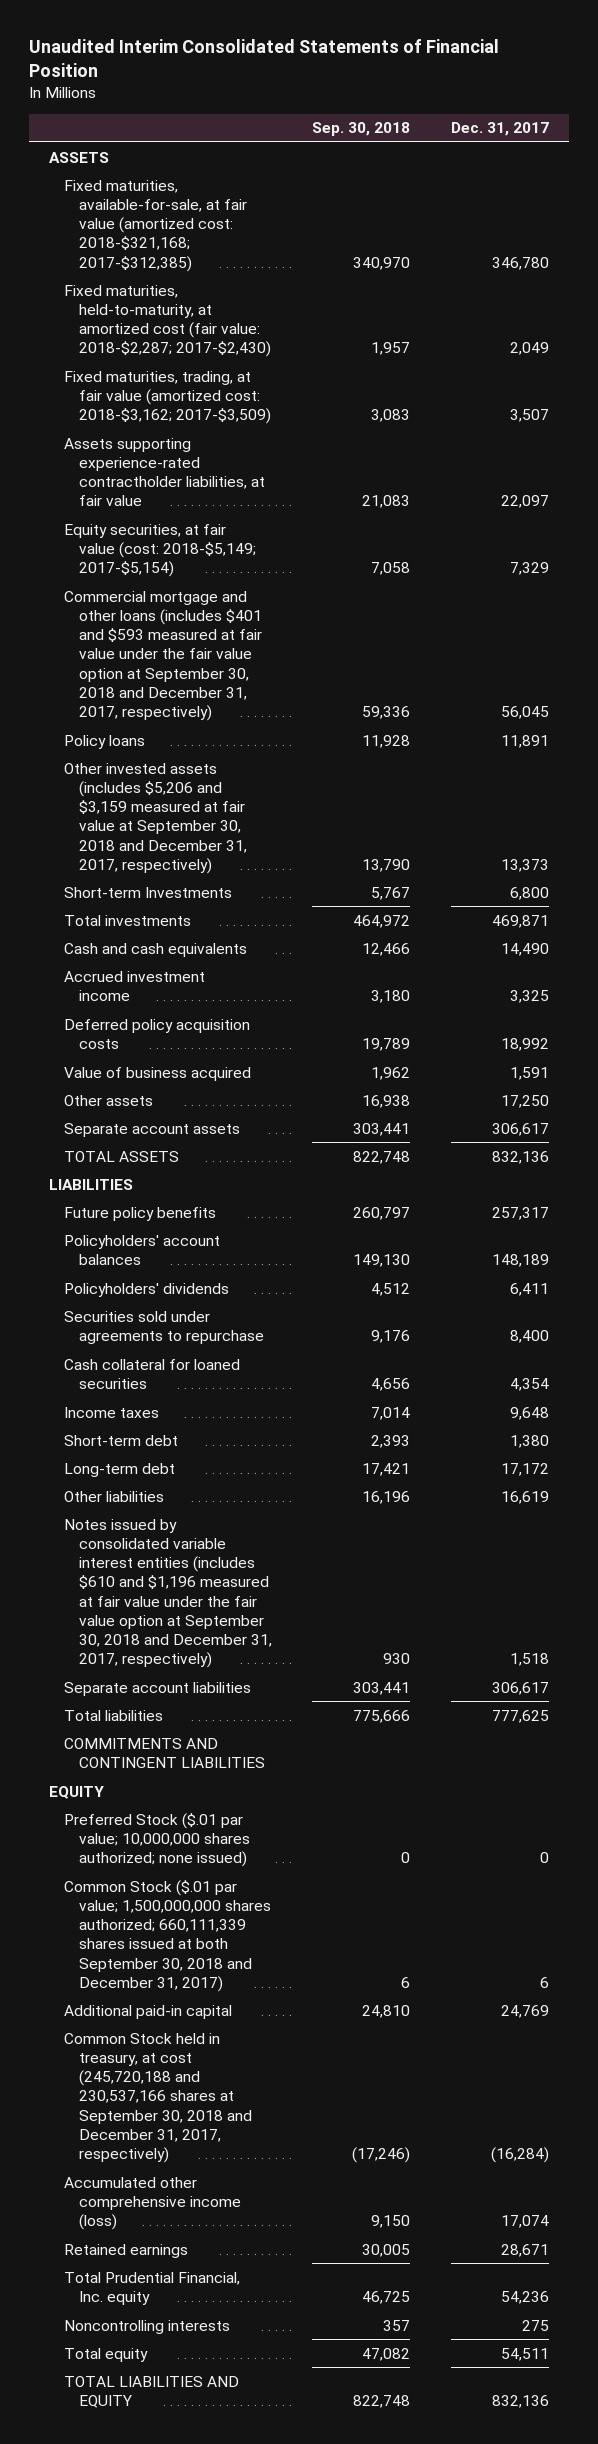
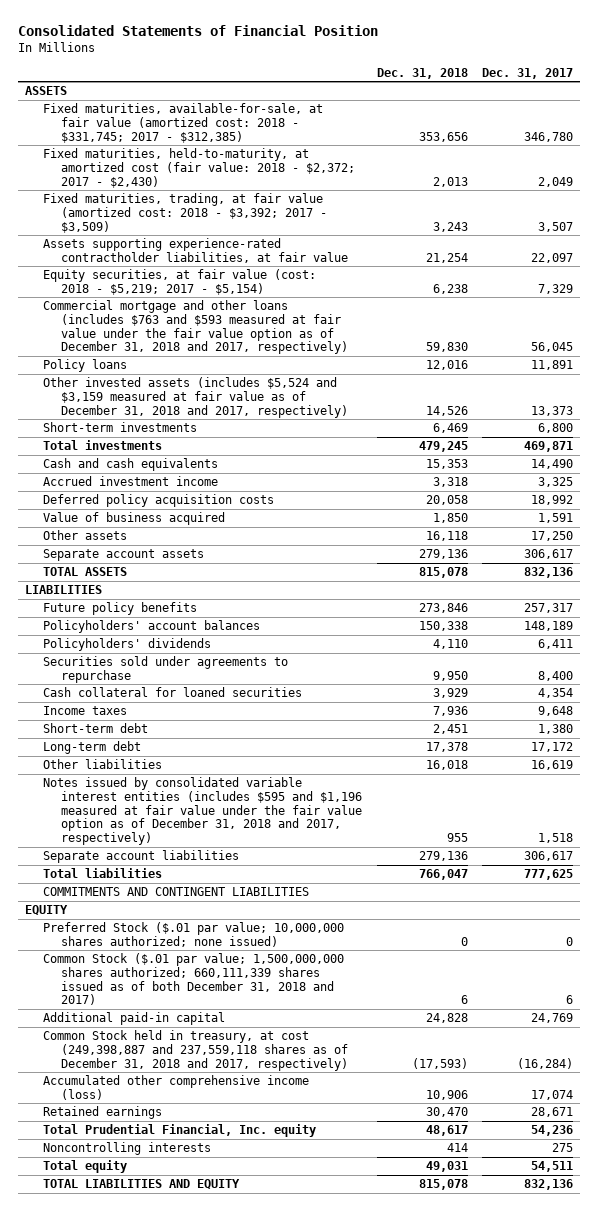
[29,39,500,78] Unaudited Interim Consolidated Statements of Financial Position -> [18,25,379,37] Consolidated Statements of Financial Position
[312,122,411,137] Sep. 30, 2018 -> none
none -> [376,67,468,79] Dec. 31, 2018
[64,179,247,272] Fixed maturities, available-for-sale, at fair value (amortized cost: 2018-$321,168; 2017-$312,385) -> [43,103,324,143] Fixed maturities, available-for-sale, at fair value (amortized cost: 2018 - $331,745; 2017 - $312,385)
[64,284,271,358] Fixed maturities, held-to-maturity, at amortized cost (fair value: 2018-$2,287; 2017-$2,430) -> [43,148,356,188] Fixed maturities, held-to-maturity, at amortized cost (fair value: 2018 - $2,372; 2017 - $2,430)
[64,370,271,425] Fixed maturities, trading, at fair value (amortized cost: 2018-$3,162; 2017-$3,509) -> [43,193,328,233] Fixed maturities, trading, at fair value (amortized cost: 2018 - $3,392; 2017 - $3,509)
[64,523,256,578] Equity securities, at fair value (cost: 2018-$5,149; 2017-$5,154) -> [43,269,317,295] Equity securities, at fair value (cost: 2018 - $5,219; 2017 - $5,154)
[64,590,262,721] Commercial mortgage and other loans (includes $401 and $593 measured at fair value under the fair value option at September 30, 2018 and December 31, 2017, respectively) -> [43,300,349,355] Commercial mortgage and other loans (includes $763 and $593 measured at fair value under the fair value option as of December 31, 2018 and 2017, respectively)
[64,762,247,874] Other invested assets (includes $5,206 and $3,159 measured at fair value at September 30, 2018 and December 31, 2017, respectively) -> [43,377,349,418] Other invested assets (includes $5,524 and $3,159 measured at fair value as of December 31, 2018 and 2017, respectively)
[64,886,233,898] Short-term Investments -> [43,422,198,433] Short-term investments
[64,1518,272,1669] Notes issued by consolidated variable interest entities (includes $610 and $1,196 measured at fair value under the fair value option at September 30, 2018 and December 31, 2017, respectively) -> [43,777,363,846] Notes issued by consolidated variable interest entities (includes $595 and $1,196 measured at fair value under the fair value option as of December 31, 2018 and 2017, respectively)
[64,1879,271,1992] Common Stock ($.01 par value; 1,500,000,000 shares authorized; 660,111,339 shares issued at both September 30, 2018 and December 31, 2017) -> [43,953,345,1006] Common Stock ($.01 par value; 1,500,000,000 shares authorized; 660,111,339 shares issued as of both December 31, 2018 and 2017)
[64,2032,252,2163] Common Stock held in treasury, at cost (245,720,188 and 230,537,166 shares at September 30, 2018 and December 31, 2017, respectively) -> [43,1030,349,1071] Common Stock held in treasury, at cost (249,398,887 and 237,559,118 shares as of December 31, 2018 and 2017, respectively)

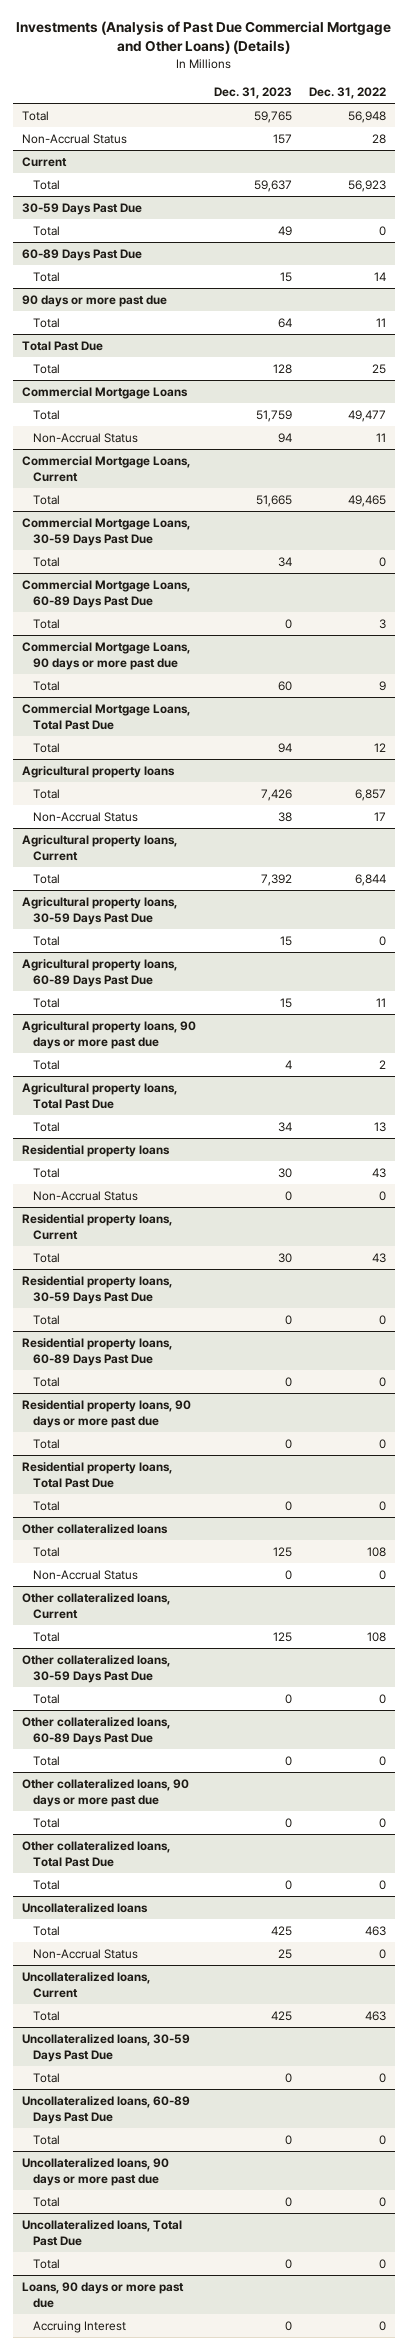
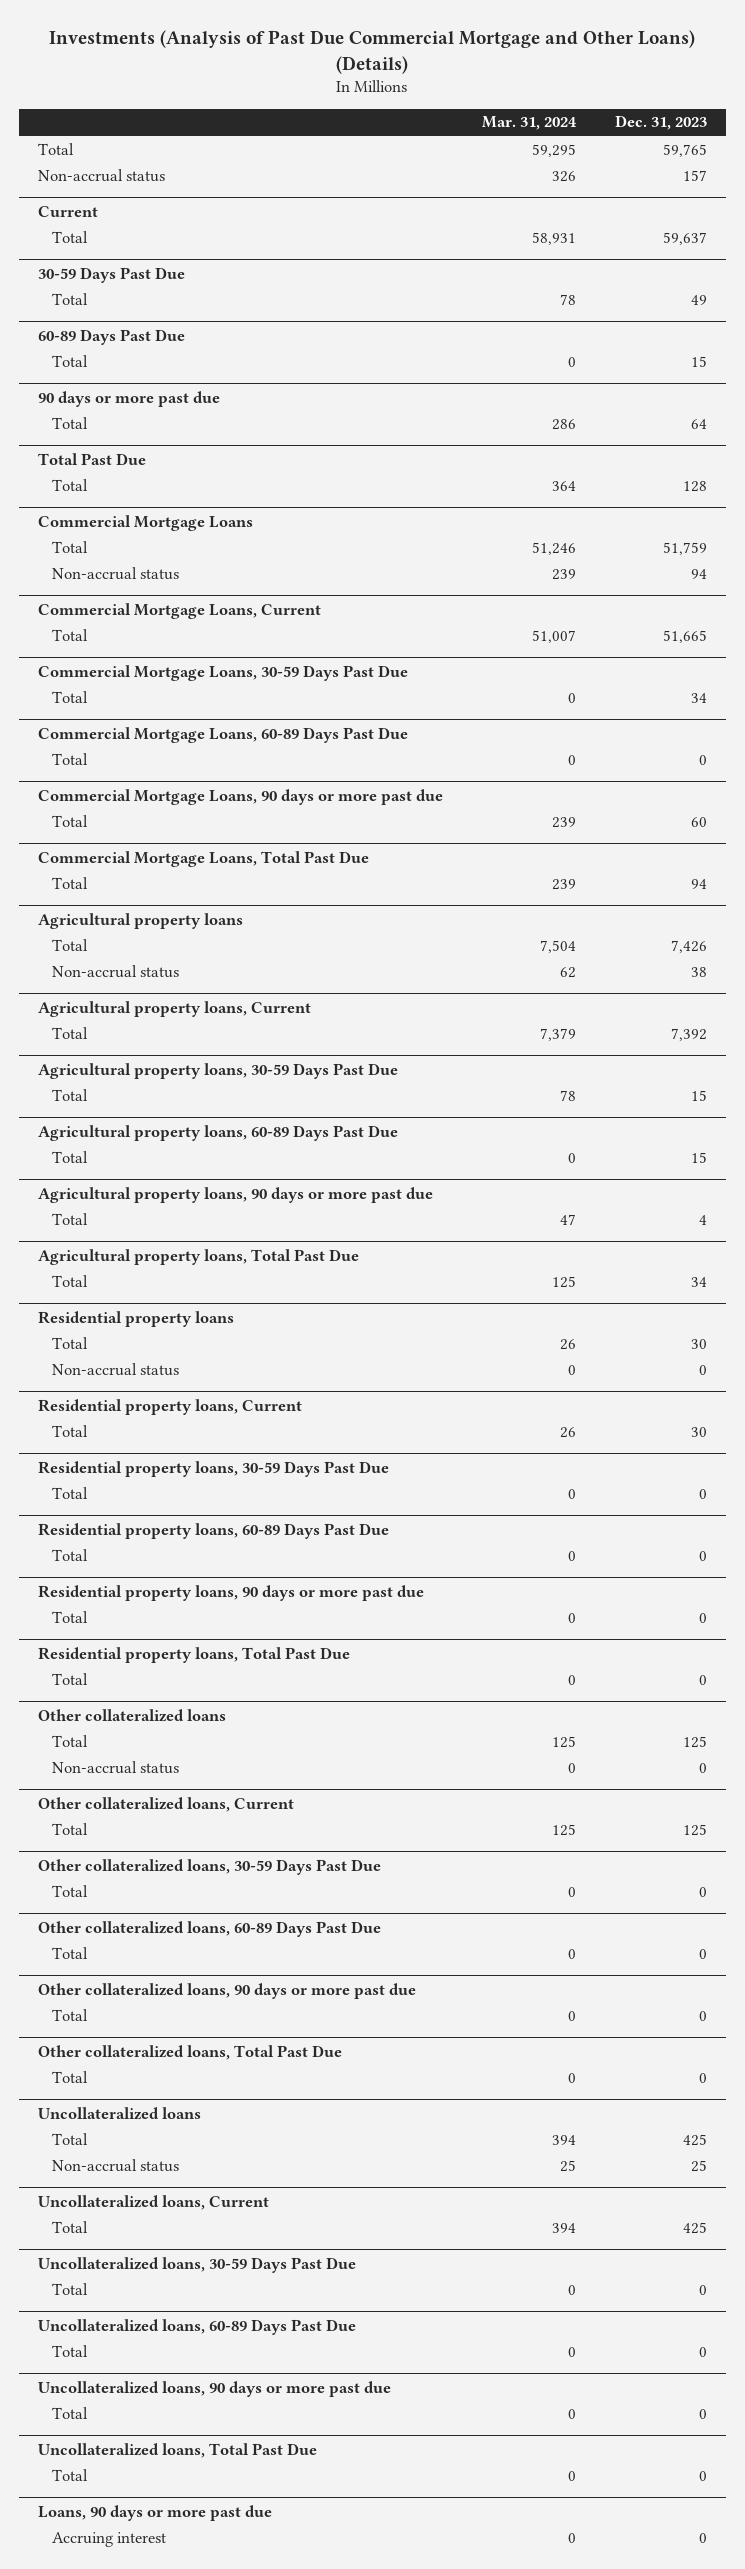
[309,86,387,99] Dec. 31, 2022 -> none
none -> [481,116,577,131] Mar. 31, 2024
[21,134,127,145] Non-Accrual Status -> [37,168,165,182] Non-accrual status
[32,433,138,444] Non-Accrual Status -> [51,566,179,580] Non-accrual status
[32,812,138,823] Non-Accrual Status -> [51,964,179,978] Non-accrual status
[32,1191,138,1202] Non-Accrual Status -> [51,1362,179,1376] Non-accrual status
[32,1570,138,1581] Non-Accrual Status -> [51,1760,179,1774] Non-accrual status
[32,1949,138,1960] Non-Accrual Status -> [51,2158,179,2172] Non-accrual status
[32,2321,126,2334] Accruing Interest -> [51,2531,166,2547] Accruing interest

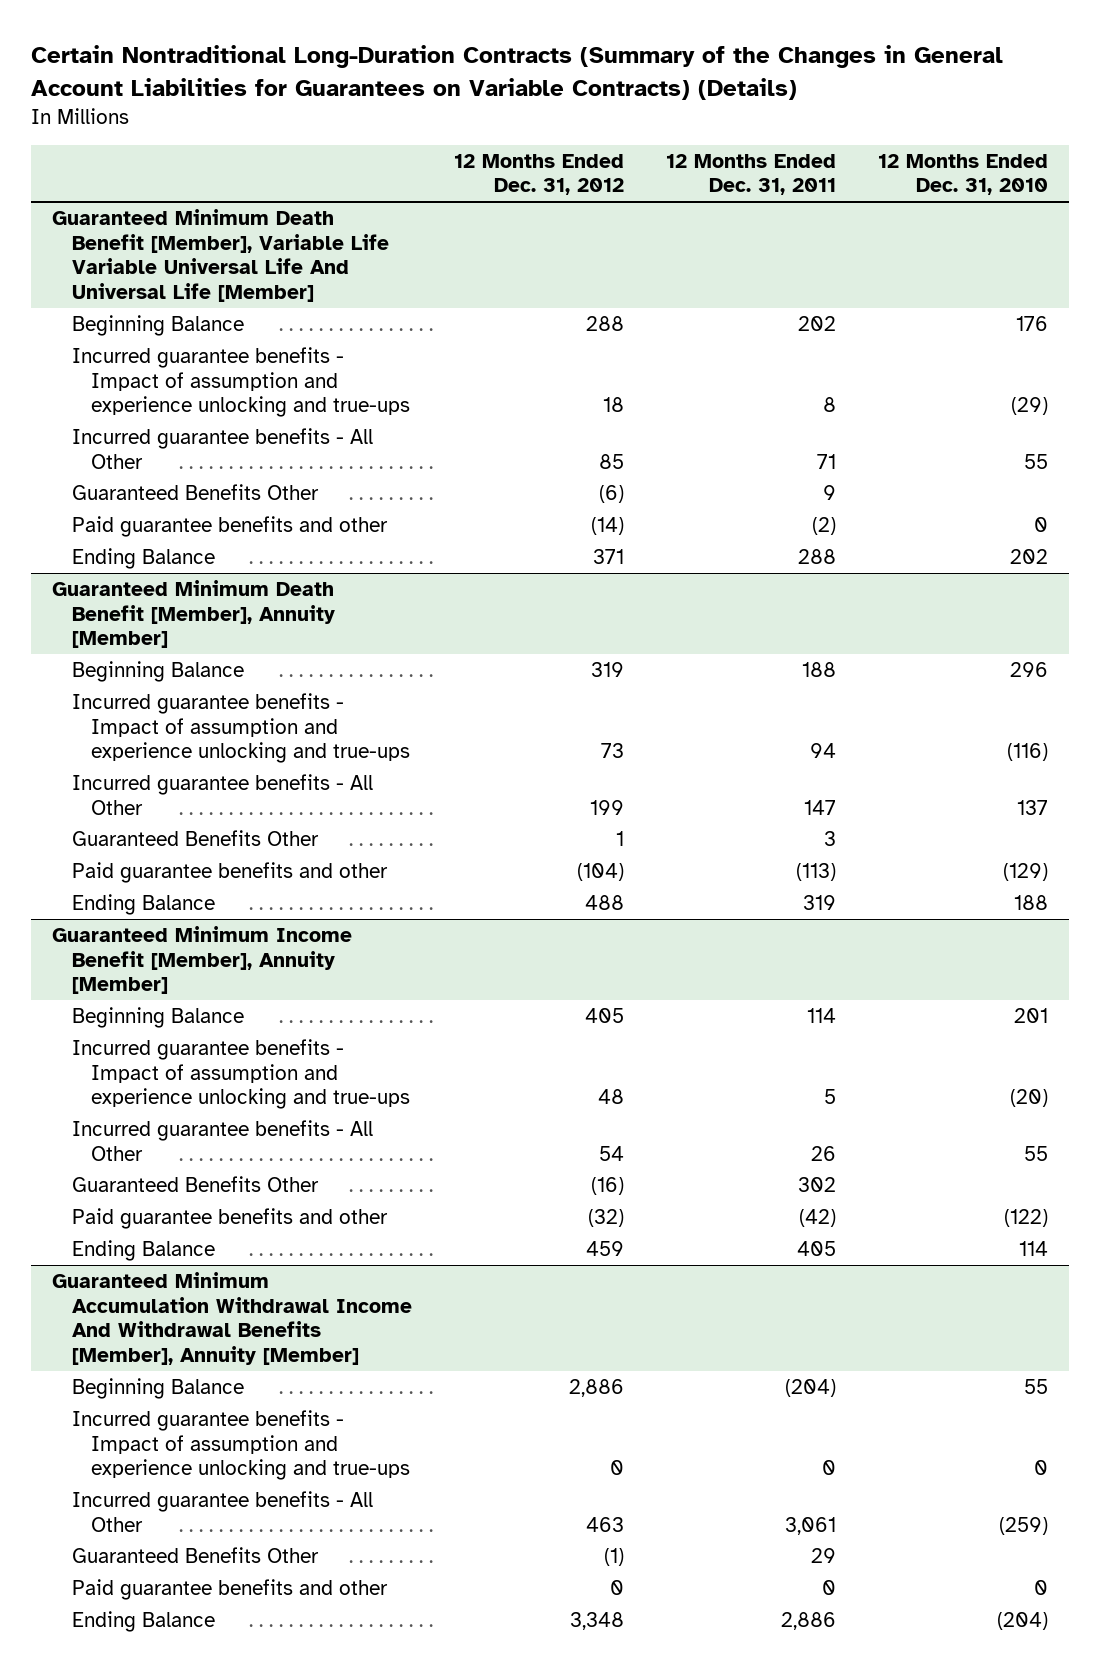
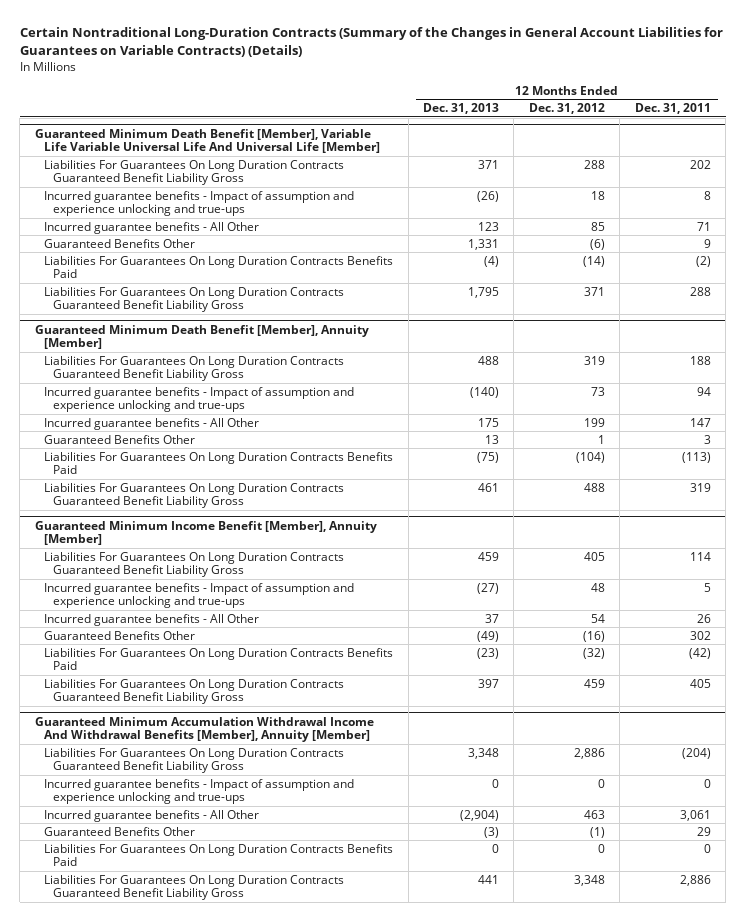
[878,153,1049,196] 12 Months Ended Dec. 31, 2010 -> none
none -> [423,103,500,115] Dec. 31, 2013
[71,315,244,337] Beginning Balance -> [44,159,345,186] Liabilities For Guarantees On Long Duration Contracts Guaranteed Benefit Liability Gross
[71,516,388,538] Paid guarantee benefits and other -> [44,255,394,279] Liabilities For Guarantees On Long Duration Contracts Benefits Paid
[71,548,215,570] Ending Balance -> [44,286,345,313] Liabilities For Guarantees On Long Duration Contracts Guaranteed Benefit Liability Gross
[71,661,244,683] Beginning Balance -> [44,355,345,382] Liabilities For Guarantees On Long Duration Contracts Guaranteed Benefit Liability Gross
[71,862,388,884] Paid guarantee benefits and other -> [44,451,394,475] Liabilities For Guarantees On Long Duration Contracts Benefits Paid
[71,894,215,916] Ending Balance -> [44,482,345,509] Liabilities For Guarantees On Long Duration Contracts Guaranteed Benefit Liability Gross
[71,1007,244,1029] Beginning Balance -> [44,551,345,578] Liabilities For Guarantees On Long Duration Contracts Guaranteed Benefit Liability Gross
[71,1208,388,1230] Paid guarantee benefits and other -> [44,647,394,671] Liabilities For Guarantees On Long Duration Contracts Benefits Paid
[71,1240,215,1262] Ending Balance -> [44,678,345,705] Liabilities For Guarantees On Long Duration Contracts Guaranteed Benefit Liability Gross
[71,1378,244,1400] Beginning Balance -> [44,747,345,774] Liabilities For Guarantees On Long Duration Contracts Guaranteed Benefit Liability Gross
[71,1579,388,1601] Paid guarantee benefits and other -> none
none -> [44,843,394,867] Liabilities For Guarantees On Long Duration Contracts Benefits Paid
[71,1611,215,1633] Ending Balance -> [44,874,345,901] Liabilities For Guarantees On Long Duration Contracts Guaranteed Benefit Liability Gross

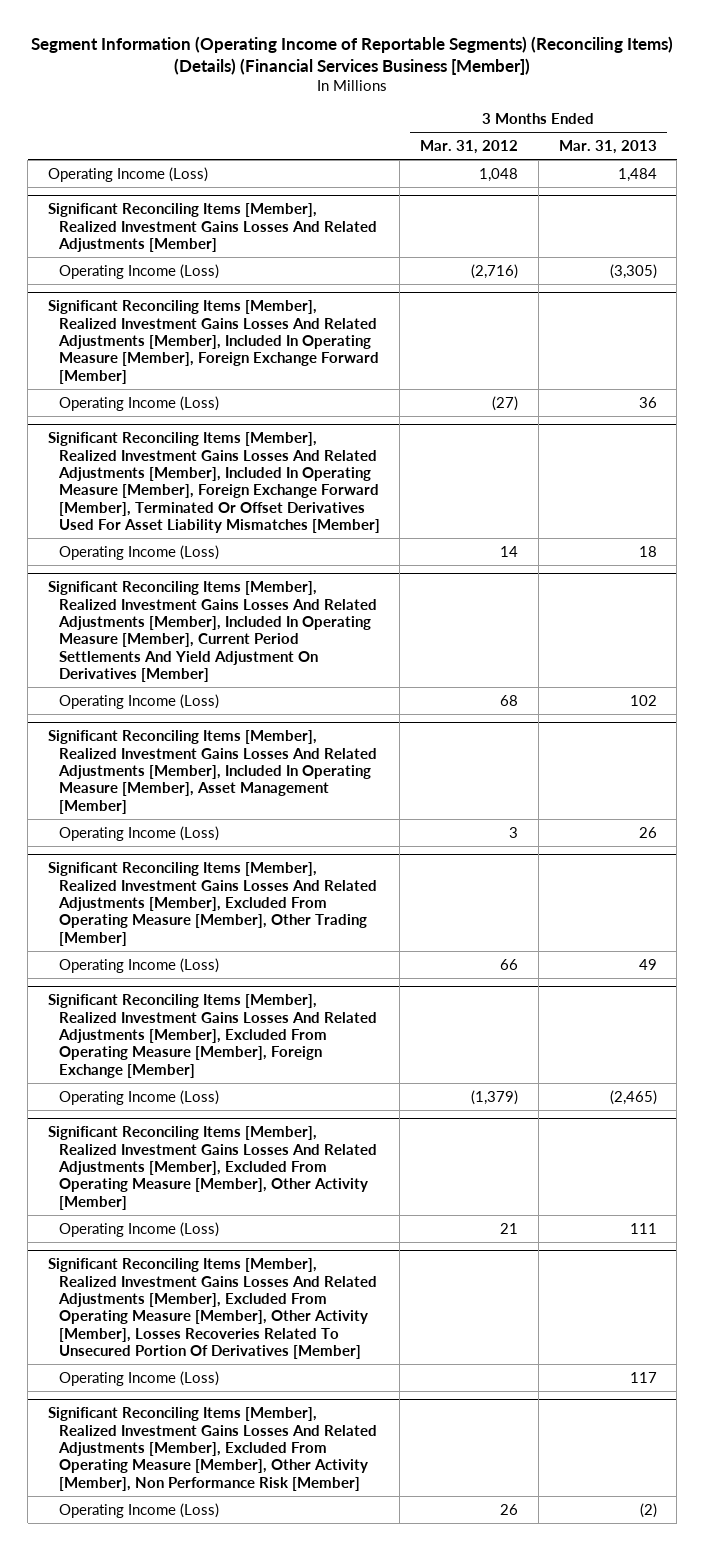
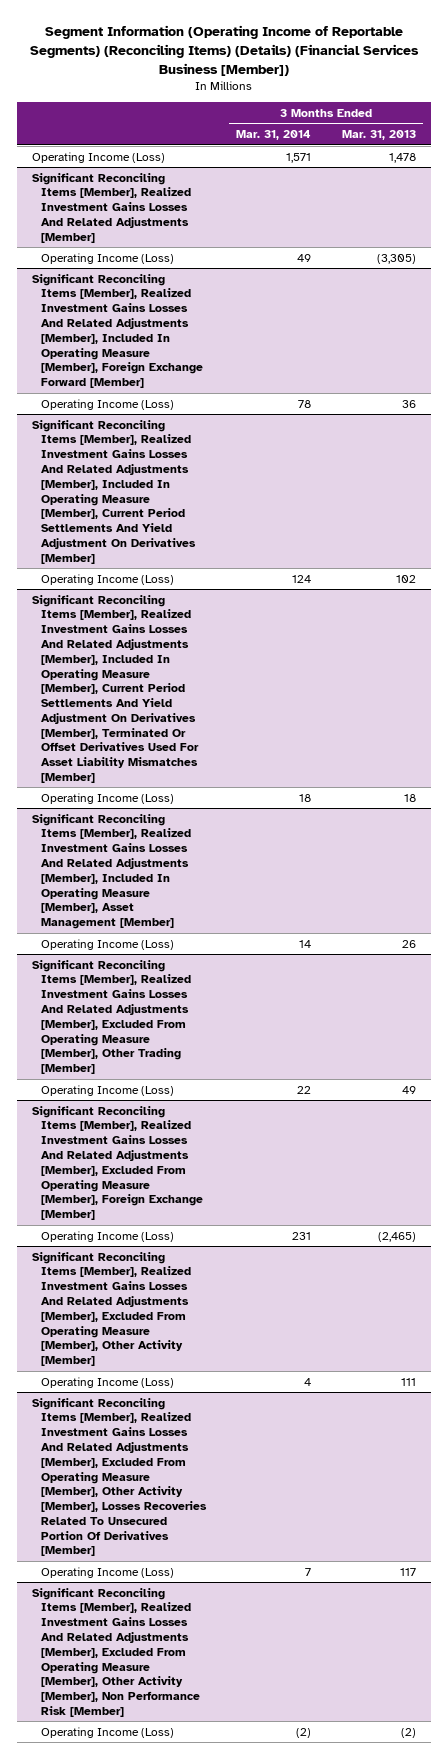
[420,140,519,155] Mar. 31, 2012 -> none
none -> [236,130,312,141] Mar. 31, 2014
[617,167,657,182] 1,484 -> [388,152,416,163] 1,478
[47,432,380,534] Significant Reconciling Items [Member], Realized Investment Gains Losses And Related Adjustments [Member], Included In Operating Measure [Member], Foreign Exchange Forward [Member], Terminated Or Offset Derivatives Used For Asset Liability Mismatches [Member] -> none
[58,544,219,560] Operating Income (Loss) -> none
none -> [32,594,200,783] Significant Reconciling Items [Member], Realized Investment Gains Losses And Related Adjustments [Member], Included In Operating Measure [Member], Current Period Settlements And Yield Adjustment On Derivatives [Member], Terminated Or Offset Derivatives Used For Asset Liability Mismatches [Member]
none -> [41,792,175,804] Operating Income (Loss)

